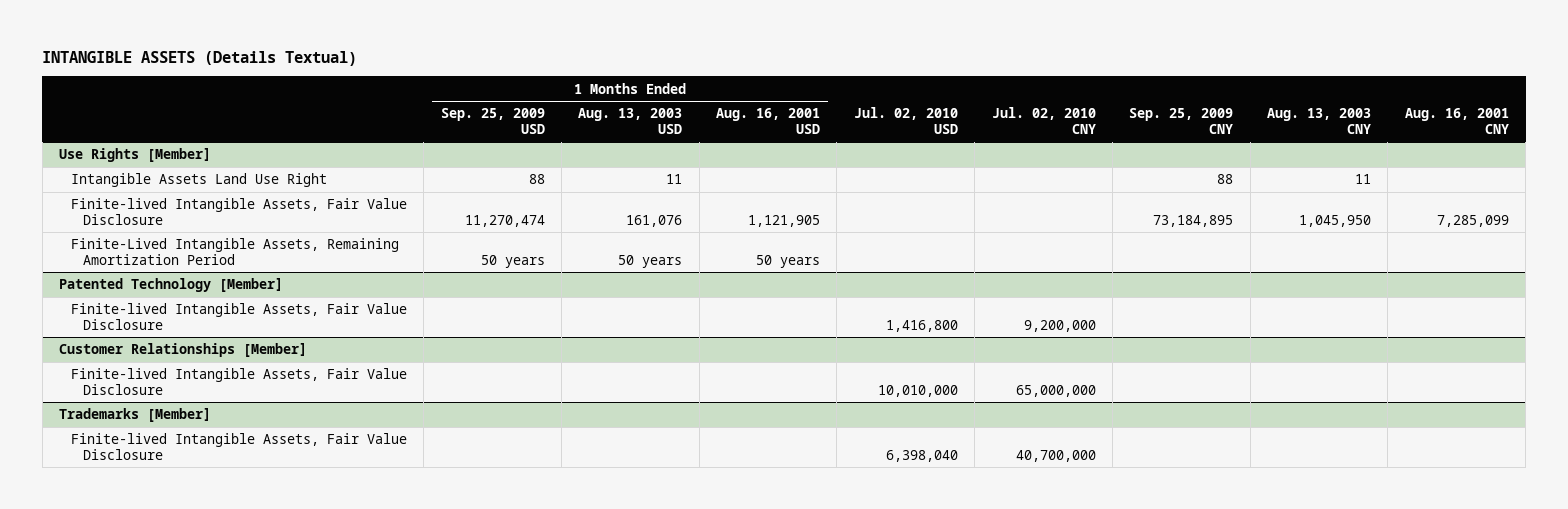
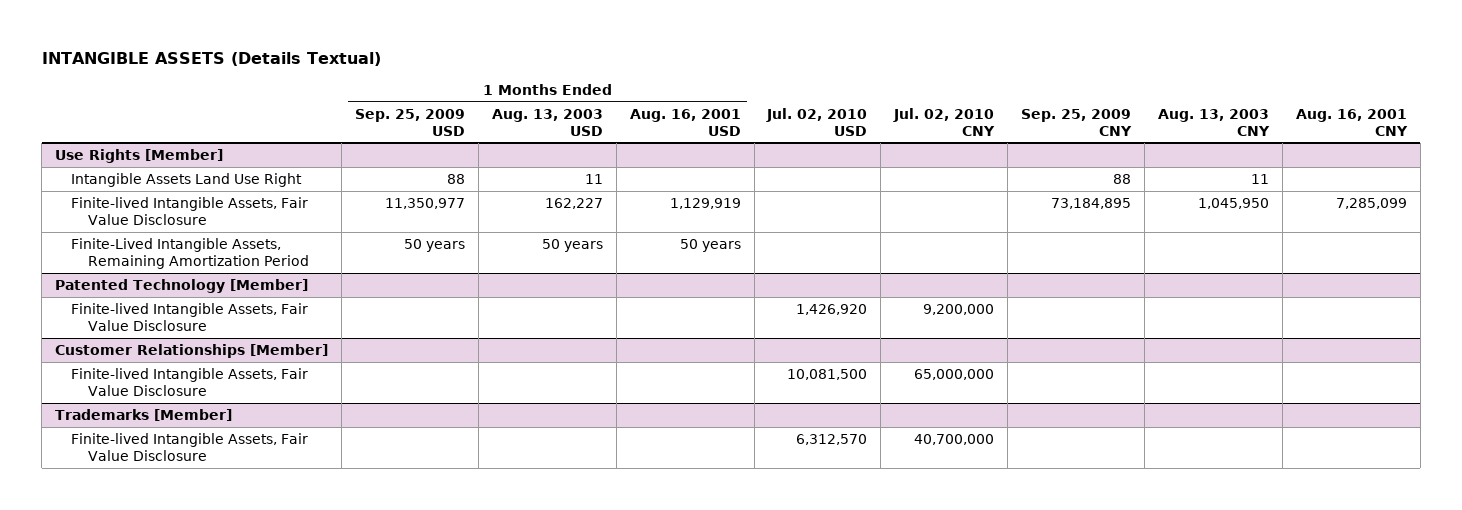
[464,214,545,227] 11,270,474 -> [385,198,466,210] 11,350,977
[626,214,683,227] 161,076 -> [544,198,603,210] 162,227
[748,214,821,227] 1,121,905 -> [669,198,741,210] 1,129,919
[885,319,958,332] 1,416,800 -> [796,304,868,316] 1,426,920
[877,384,958,397] 10,010,000 -> [787,369,868,381] 10,081,500
[885,449,958,462] 6,398,040 -> [796,434,868,446] 6,312,570

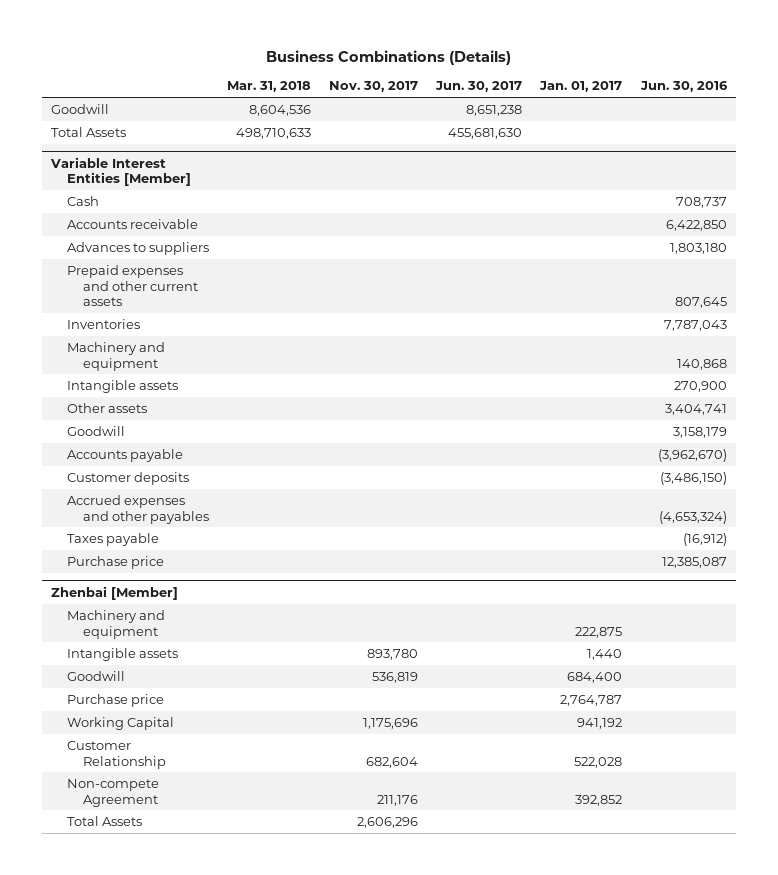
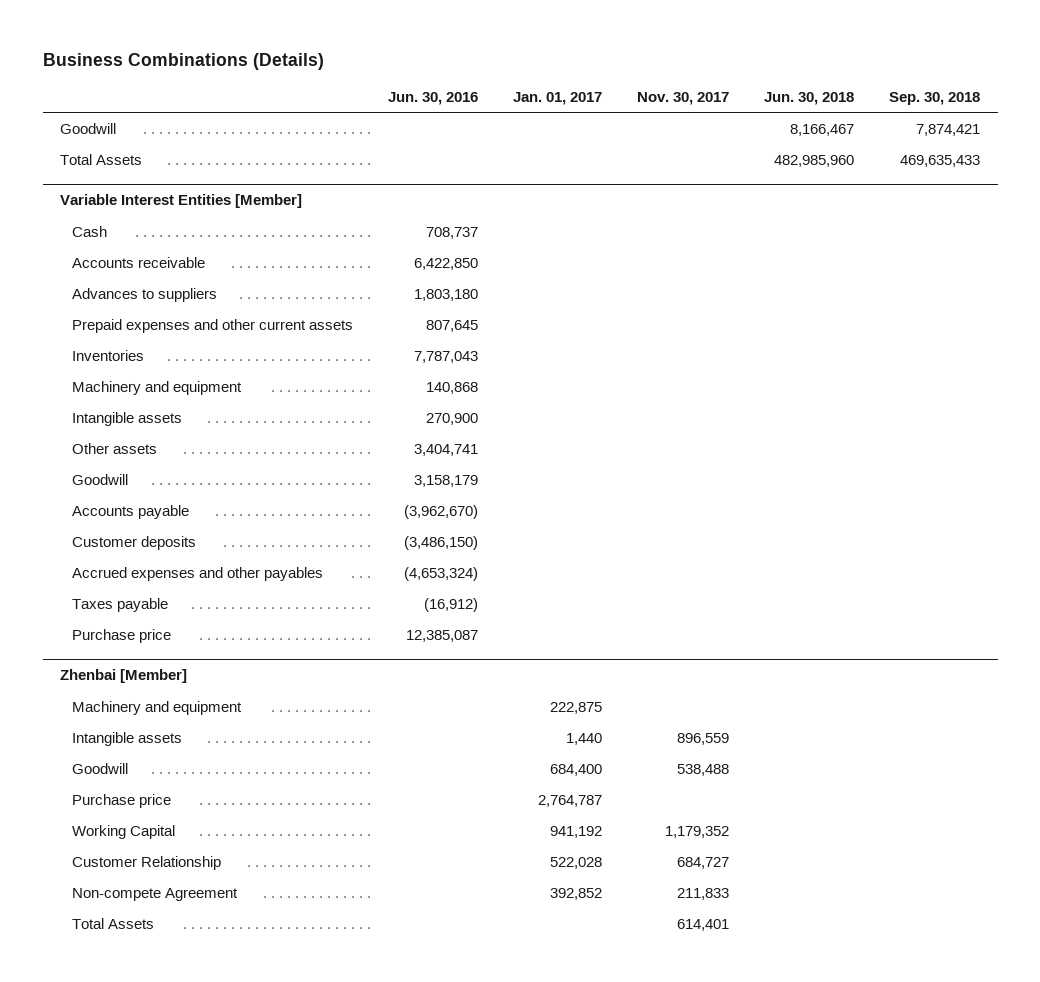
[227,81,312,93] Mar. 31, 2018 -> none
[435,81,523,93] Jun. 30, 2017 -> none
none -> [764,92,855,106] Jun. 30, 2018
none -> [889,92,981,106] Sep. 30, 2018
[367,648,419,660] 893,780 -> [677,732,730,745] 896,559
[372,671,419,683] 536,819 -> [677,763,730,776] 538,488
[363,717,419,729] 1,175,696 -> [665,825,730,838] 1,179,352
[366,756,419,768] 682,604 -> [677,856,730,869] 684,727
[377,794,419,806] 211,176 -> [677,887,730,900] 211,833
[357,816,419,828] 2,606,296 -> [677,918,730,931] 614,401

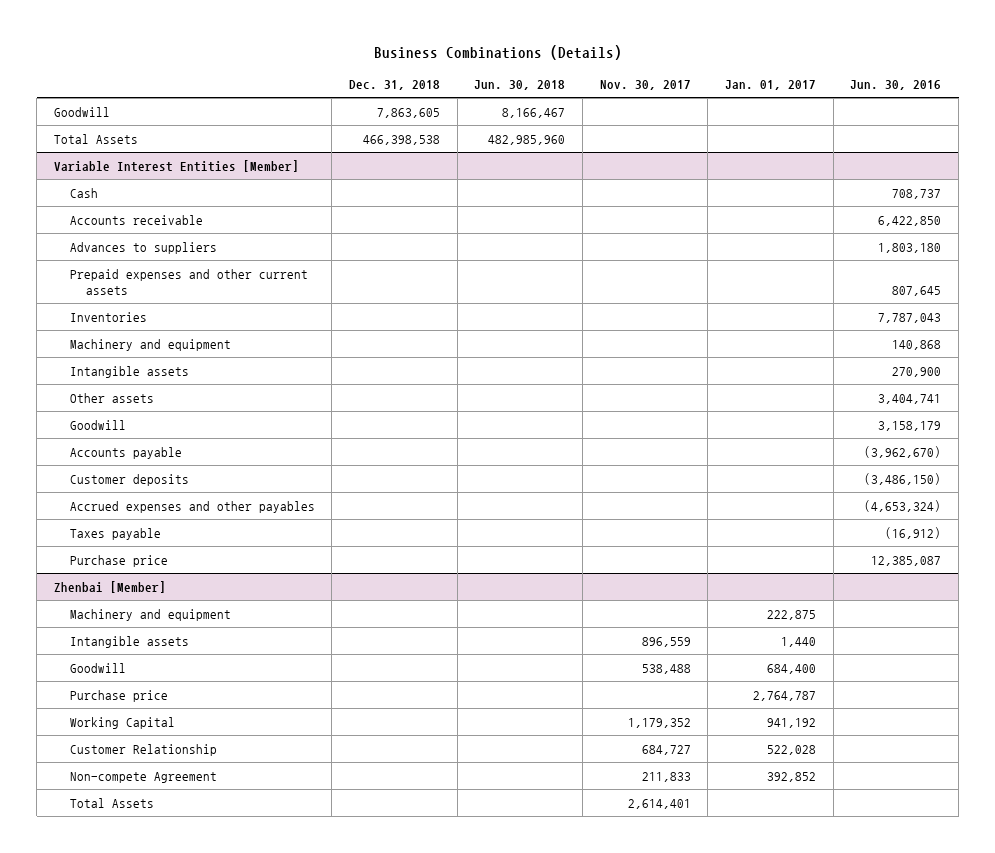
[889,92,981,106] Sep. 30, 2018 -> none
none -> [349,80,441,91] Dec. 31, 2018
[677,918,730,931] 614,401 -> [627,798,691,809] 2,614,401

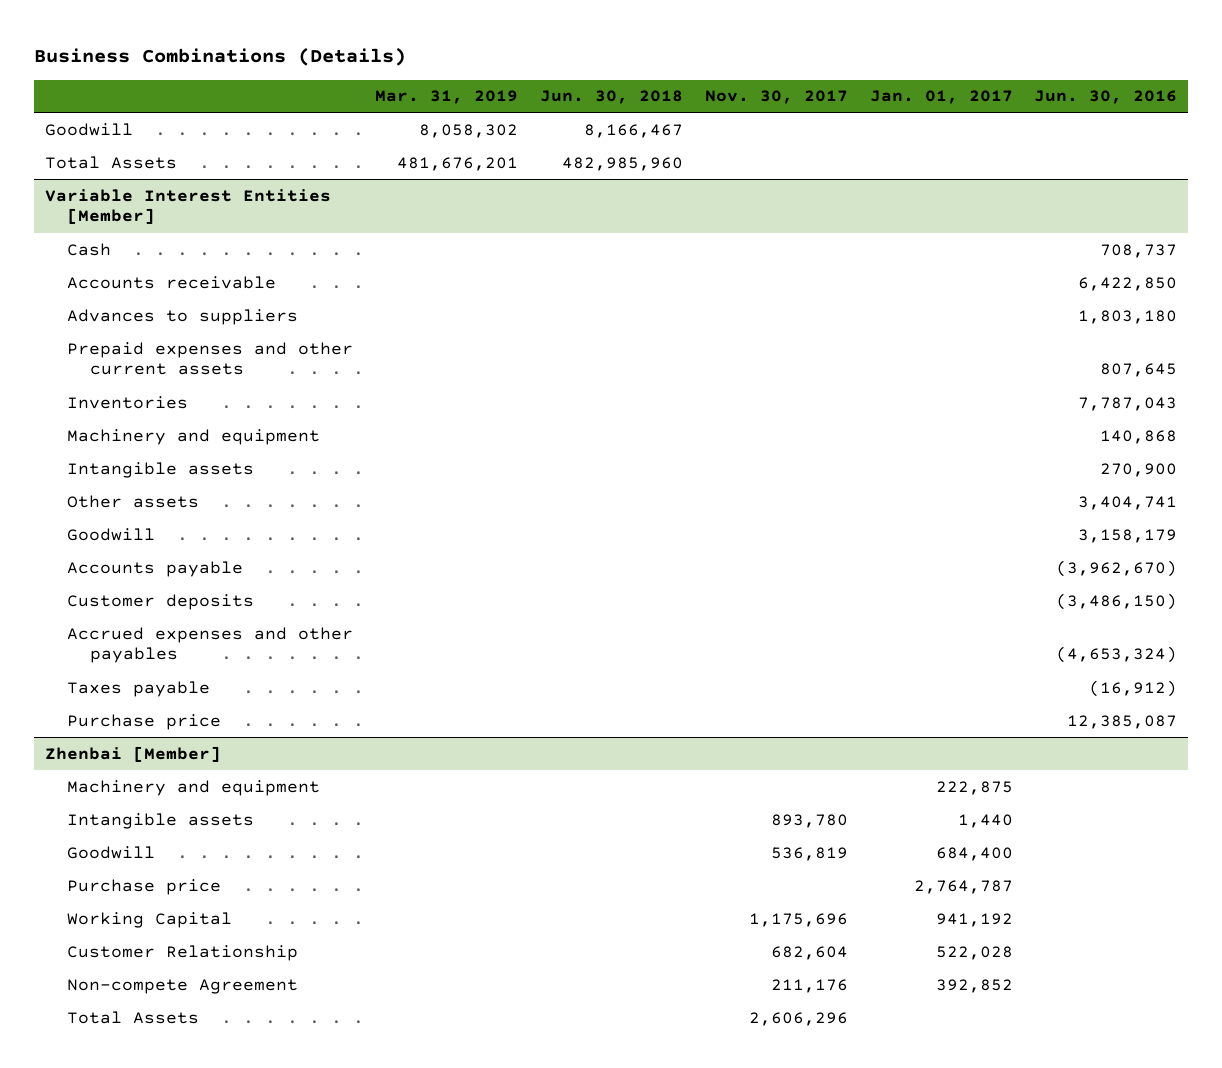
[349,80,441,91] Dec. 31, 2018 -> none
none -> [375,90,519,105] Mar. 31, 2019
[641,636,691,647] 896,559 -> [770,813,848,828] 893,780
[641,663,691,674] 538,488 -> [770,846,848,861] 536,819
[627,717,691,728] 1,179,352 -> [748,912,848,927] 1,175,696
[641,744,691,755] 684,727 -> [770,945,848,960] 682,604
[641,771,691,782] 211,833 -> [770,978,848,993] 211,176
[627,798,691,809] 2,614,401 -> [748,1011,848,1026] 2,606,296

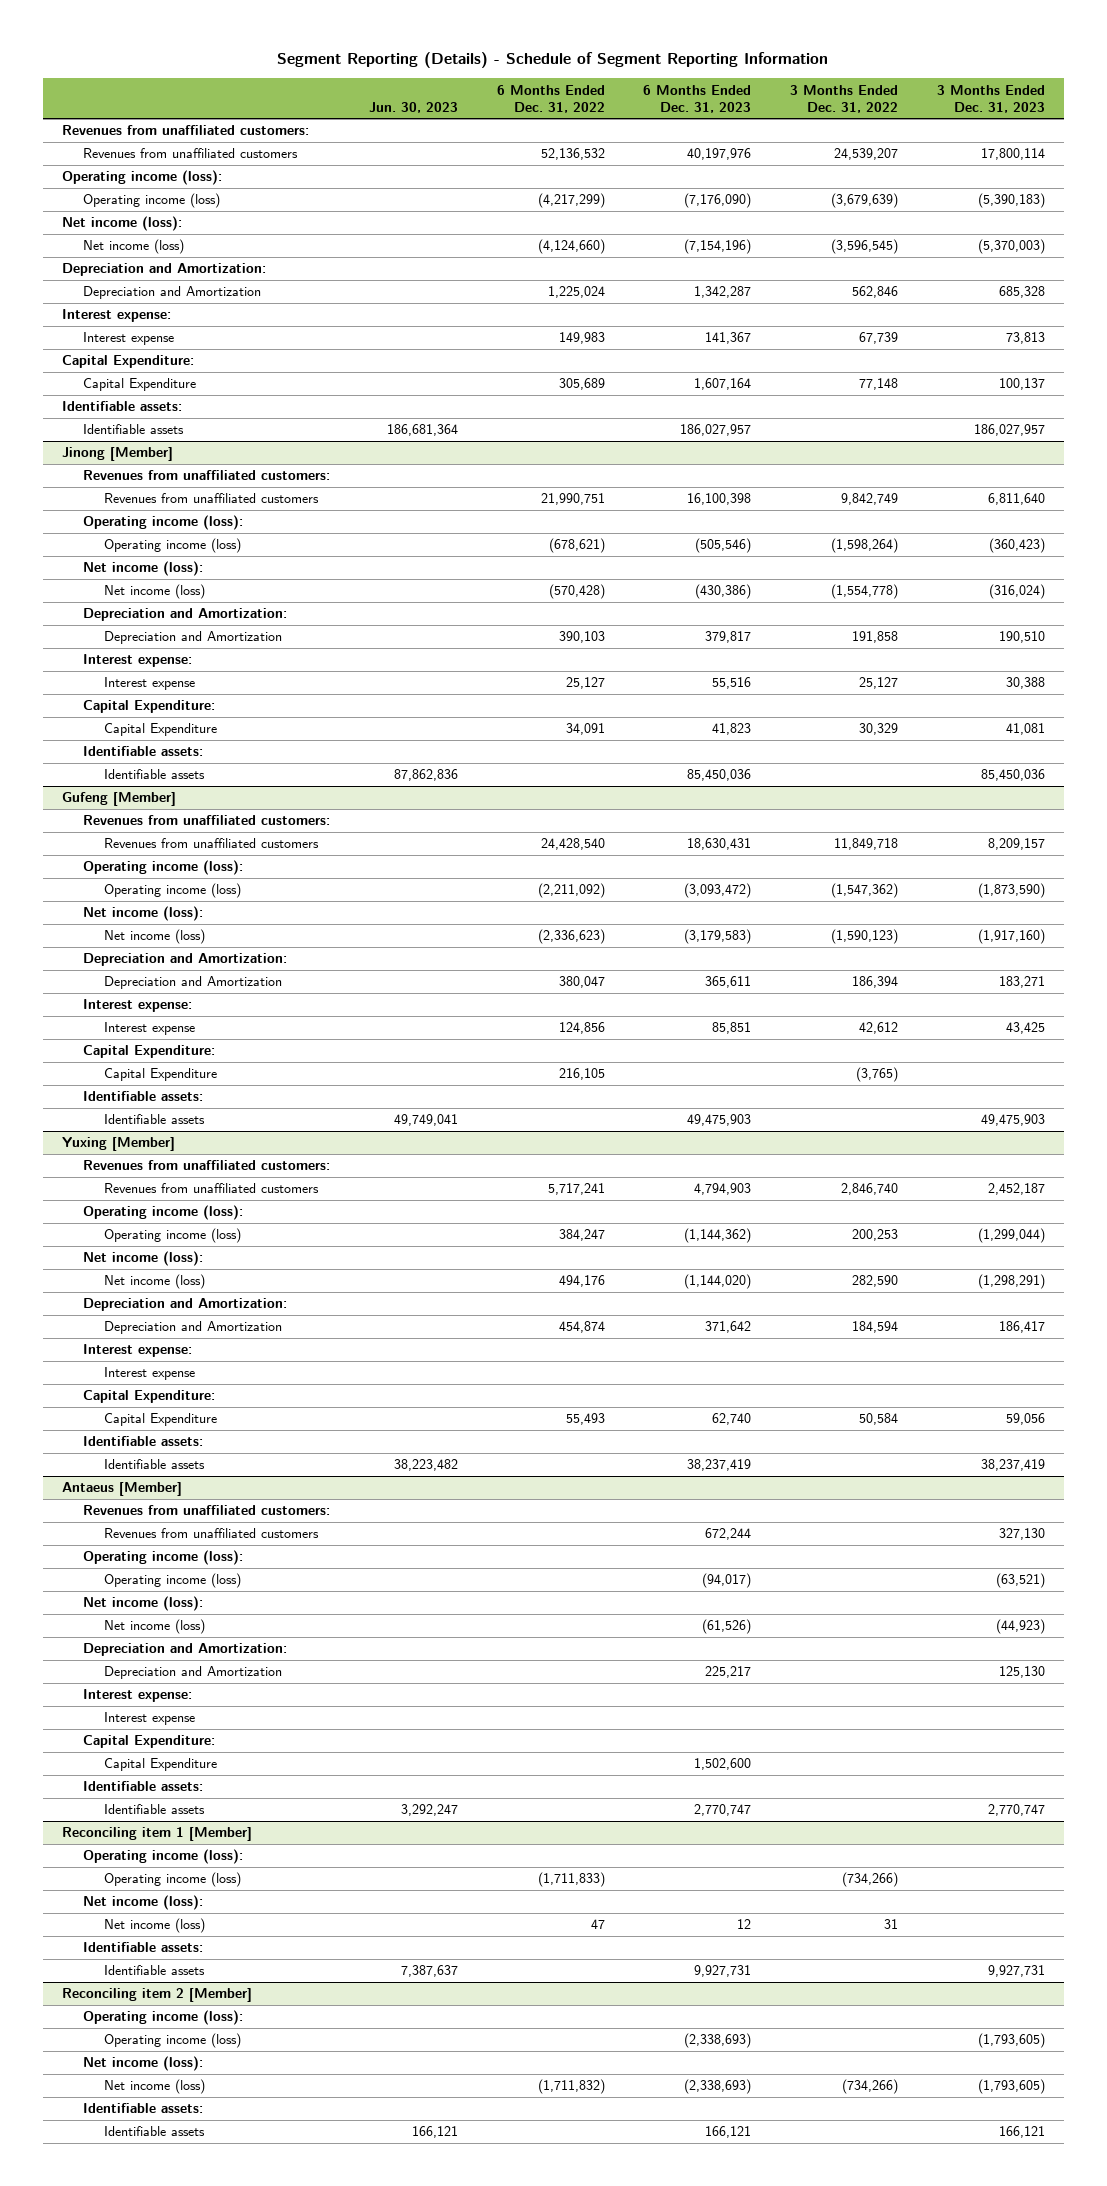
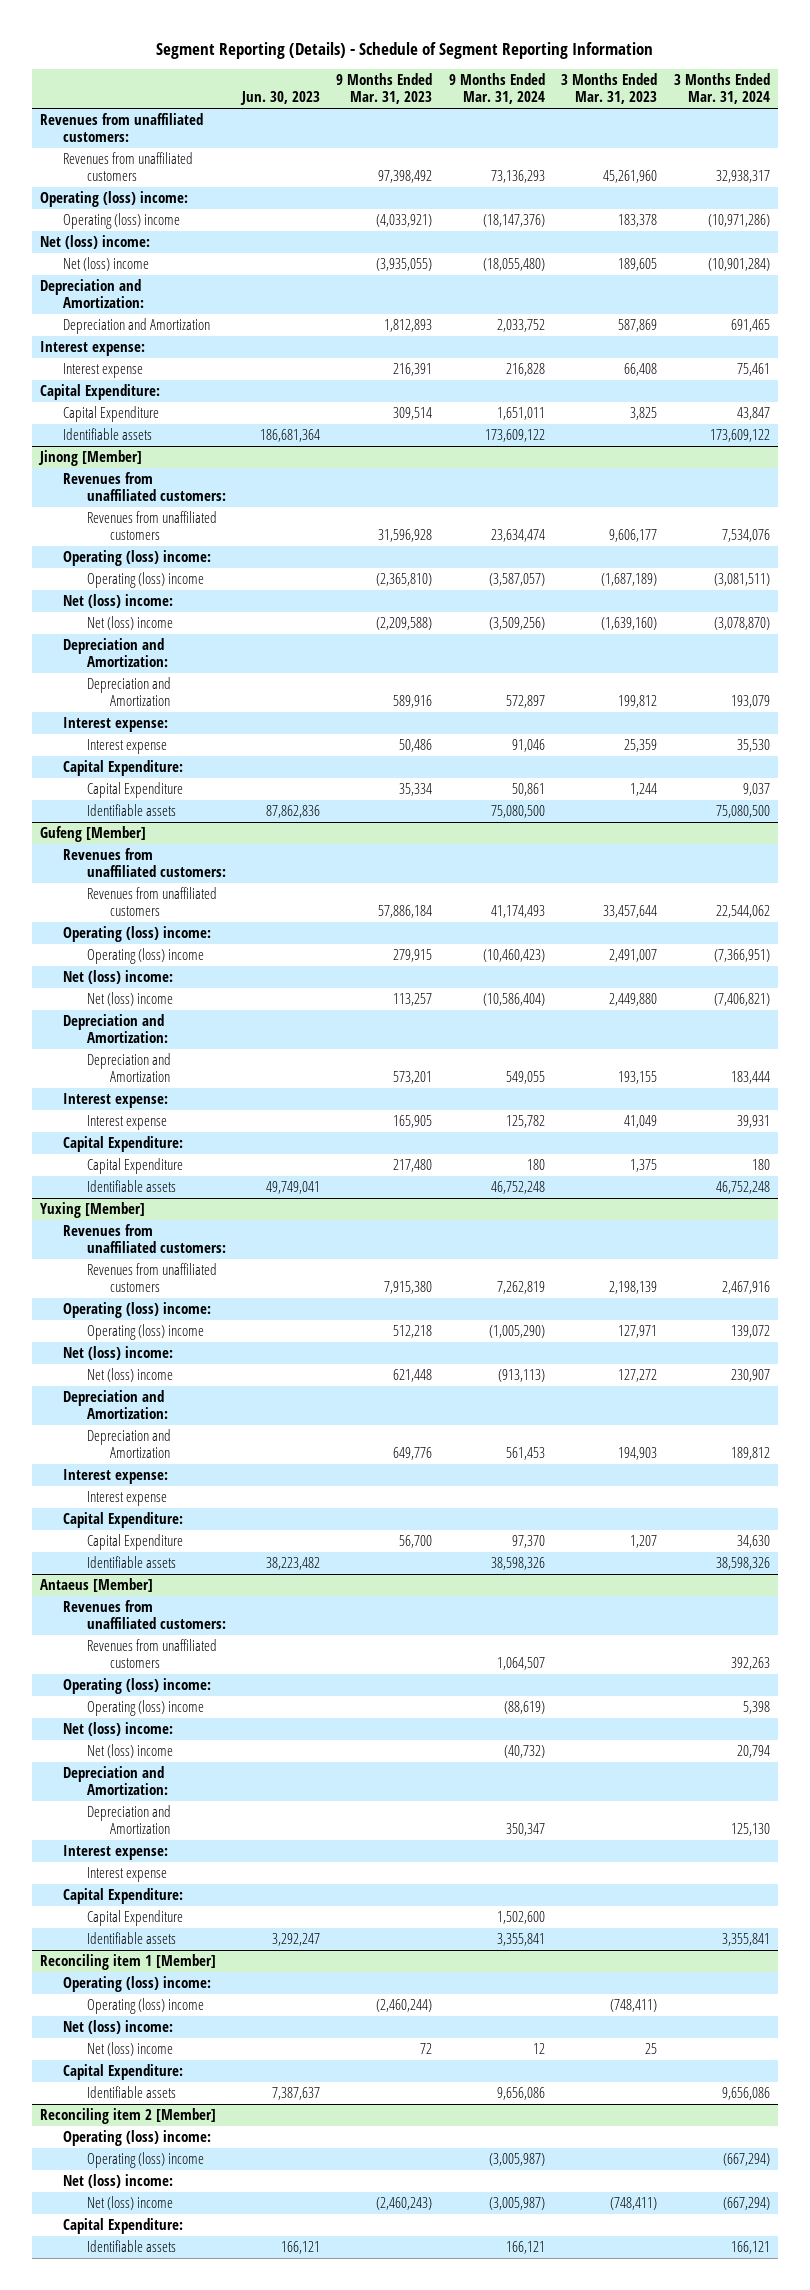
[496,84,605,113] 6 Months Ended Dec. 31, 2022 -> none
[643,84,752,113] 6 Months Ended Dec. 31, 2023 -> none
[790,84,899,113] 3 Months Ended Dec. 31, 2022 -> none
[937,84,1046,113] 3 Months Ended Dec. 31, 2023 -> none
none -> [336,73,433,105] 9 Months Ended Mar. 31, 2023
none -> [448,73,545,105] 9 Months Ended Mar. 31, 2024
none -> [561,73,658,105] 3 Months Ended Mar. 31, 2023
none -> [673,73,770,105] 3 Months Ended Mar. 31, 2024
[61,170,222,186] Operating income (loss): -> [40,191,189,208] Operating (loss) income:
[82,193,220,209] Operating income (loss) -> [63,213,181,230] Operating (loss) income
[61,216,182,232] Net income (loss): -> [40,235,151,250] Net (loss) income:
[82,239,184,255] Net income (loss) -> [63,257,150,272] Net (loss) income
[61,401,182,412] Identifiable assets: -> none
[82,515,243,531] Operating income (loss): -> [63,550,212,567] Operating (loss) income:
[103,538,241,554] Operating income (loss) -> [86,572,204,589] Operating (loss) income
[82,561,203,577] Net income (loss): -> [63,594,174,609] Net (loss) income:
[103,584,205,600] Net income (loss) -> [86,616,173,631] Net (loss) income
[82,746,203,757] Identifiable assets: -> none
[82,860,243,876] Operating income (loss): -> [63,926,212,943] Operating (loss) income:
[103,883,241,899] Operating income (loss) -> [86,948,204,965] Operating (loss) income
[82,906,203,922] Net income (loss): -> [63,970,174,985] Net (loss) income:
[103,929,205,945] Net income (loss) -> [86,992,173,1007] Net (loss) income
[82,1091,203,1102] Identifiable assets: -> none
[82,1205,243,1221] Operating income (loss): -> [63,1302,212,1319] Operating (loss) income:
[103,1228,241,1244] Operating income (loss) -> [86,1324,204,1341] Operating (loss) income
[82,1251,203,1267] Net income (loss): -> [63,1346,174,1361] Net (loss) income:
[103,1274,205,1290] Net income (loss) -> [86,1368,173,1383] Net (loss) income
[82,1436,203,1447] Identifiable assets: -> none
[82,1550,243,1566] Operating income (loss): -> [63,1678,212,1695] Operating (loss) income:
[103,1573,241,1589] Operating income (loss) -> [86,1700,204,1717] Operating (loss) income
[82,1596,203,1612] Net income (loss): -> [63,1722,174,1737] Net (loss) income:
[103,1619,205,1635] Net income (loss) -> [86,1744,173,1759] Net (loss) income
[82,1781,203,1792] Identifiable assets: -> none
[82,1942,203,1953] Identifiable assets: -> none
[82,1849,243,1865] Operating income (loss): -> [63,1976,212,1993] Operating (loss) income:
[103,1872,241,1888] Operating income (loss) -> [86,1998,204,2015] Operating (loss) income
[82,1895,203,1911] Net income (loss): -> [63,2020,174,2035] Net (loss) income:
[103,1918,205,1934] Net income (loss) -> [86,2042,173,2057] Net (loss) income
none -> [63,2064,184,2081] Capital Expenditure:
[82,2103,203,2114] Identifiable assets: -> none
[82,2010,243,2026] Operating income (loss): -> [63,2130,212,2147] Operating (loss) income:
[103,2033,241,2049] Operating income (loss) -> [86,2152,204,2169] Operating (loss) income
[82,2056,203,2072] Net income (loss): -> [63,2174,174,2189] Net (loss) income:
[103,2079,205,2095] Net income (loss) -> [86,2196,173,2211] Net (loss) income
none -> [63,2218,184,2235] Capital Expenditure:

